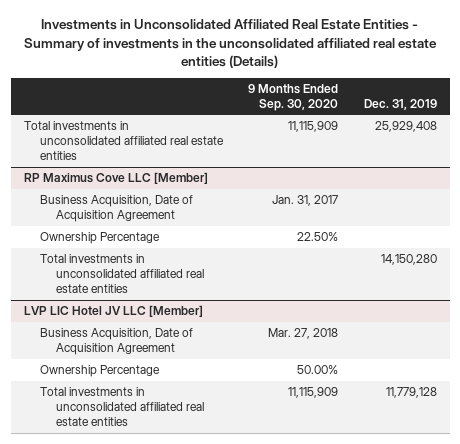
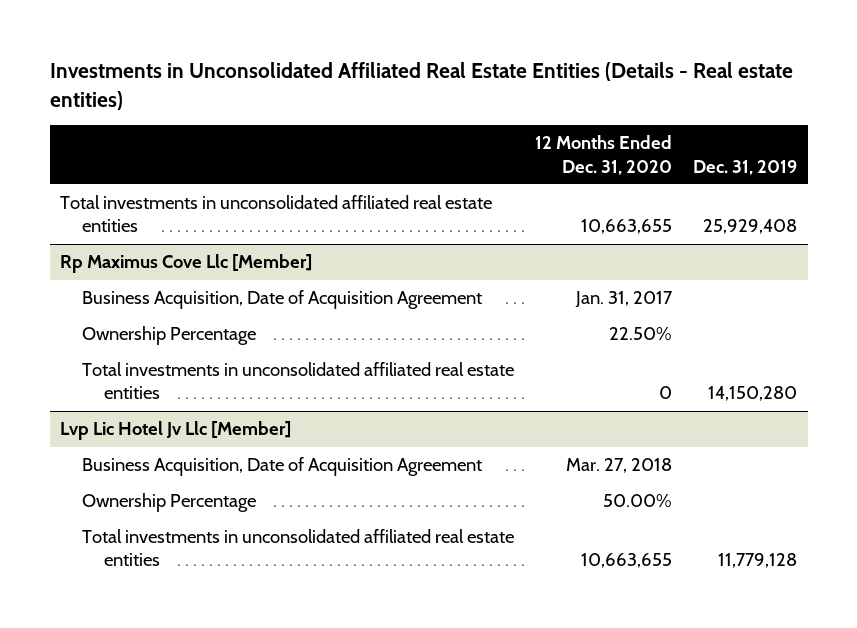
[24,19,438,68] Investments in Unconsolidated Affiliated Real Estate Entities - Summary of investments in the unconsolidated affiliated real estate entities (Details) -> [49,62,793,110] Investments in Unconsolidated Affiliated Real Estate Entities (Details - Real estate entities)
[248,83,339,111] 9 Months Ended Sep. 30, 2020 -> none
none -> [535,135,673,175] 12 Months Ended Dec. 31, 2020
[23,172,208,185] RP Maximus Cove LLC [Member] -> [60,254,313,274] Rp Maximus Cove Llc [Member]
[23,305,203,318] LVP LIC Hotel JV LLC [Member] -> [60,421,292,441] Lvp Lic Hotel Jv Llc [Member]

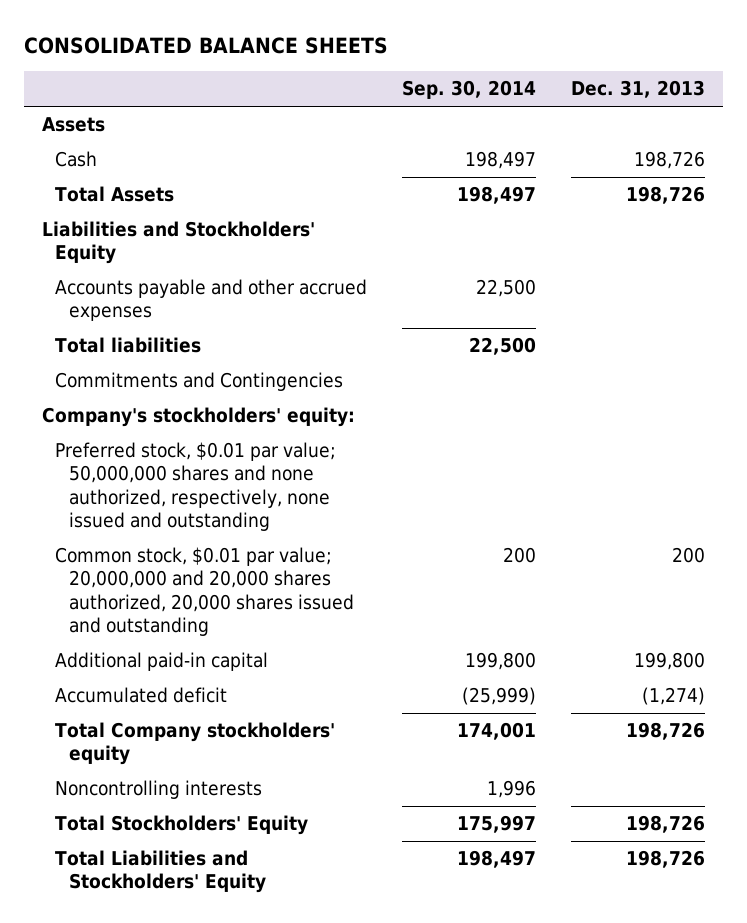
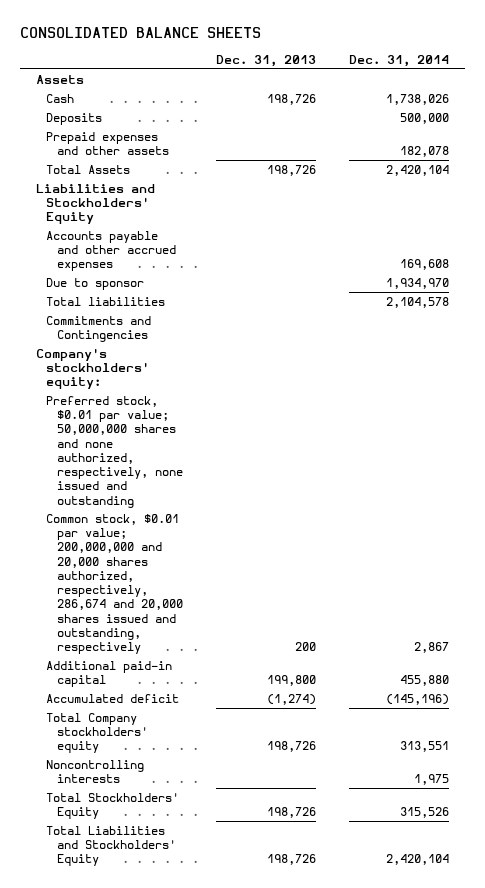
[402,80,537,100] Sep. 30, 2014 -> none
none -> [348,54,449,67] Dec. 31, 2014
none -> [46,112,103,125] Deposits
none -> [46,131,169,156] Prepaid expenses and other assets
none -> [46,277,145,290] Due to sponsor
[55,547,354,637] Common stock, $0.01 par value; 20,000,000 and 20,000 shares authorized, 20,000 shares issued and outstanding -> [46,513,183,655] Common stock, $0.01 par value; 200,000,000 and 20,000 shares authorized, respectively, 286,674 and 20,000 shares issued and outstanding, respectively

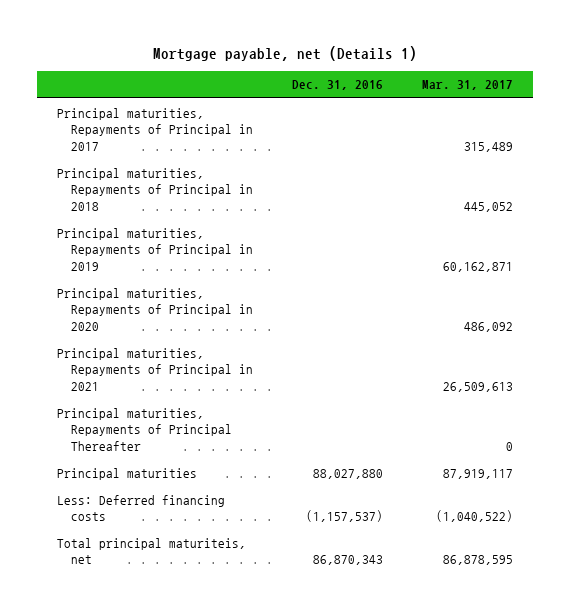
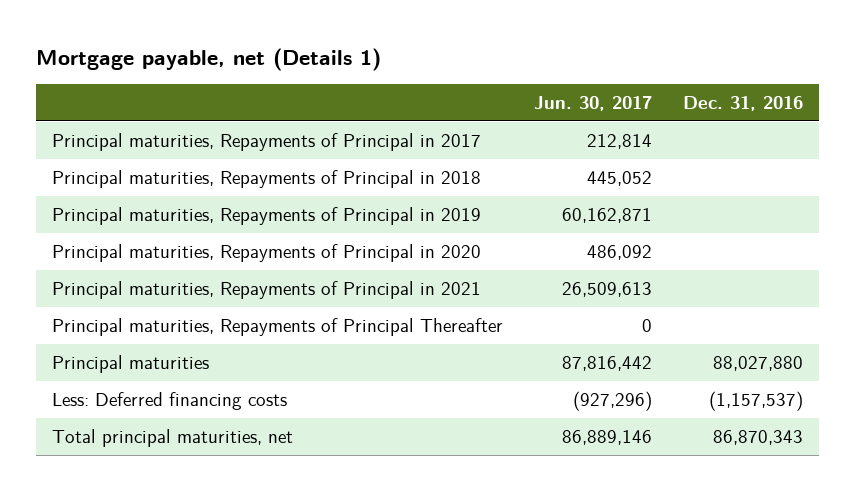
[422,80,514,91] Mar. 31, 2017 -> none
none -> [533,96,652,112] Jun. 30, 2017
[56,537,246,565] Total principal maturiteis, net -> [51,428,293,447] Total principal maturities, net

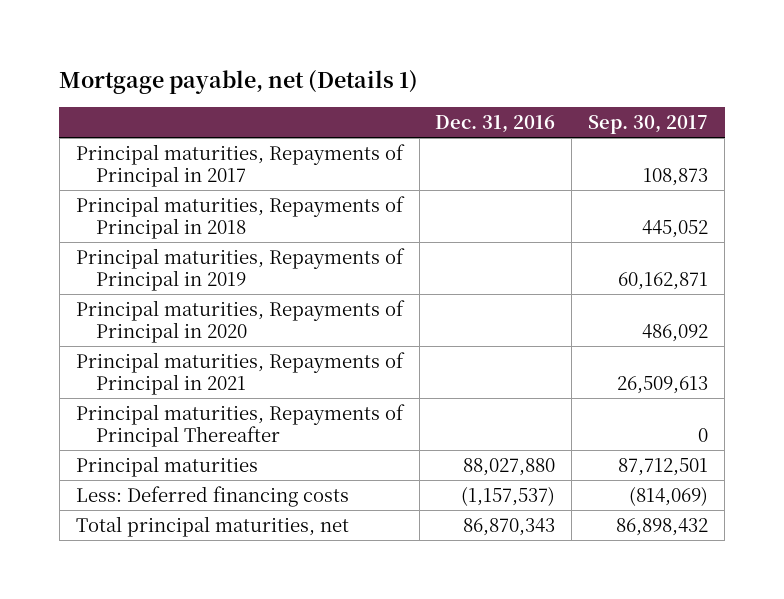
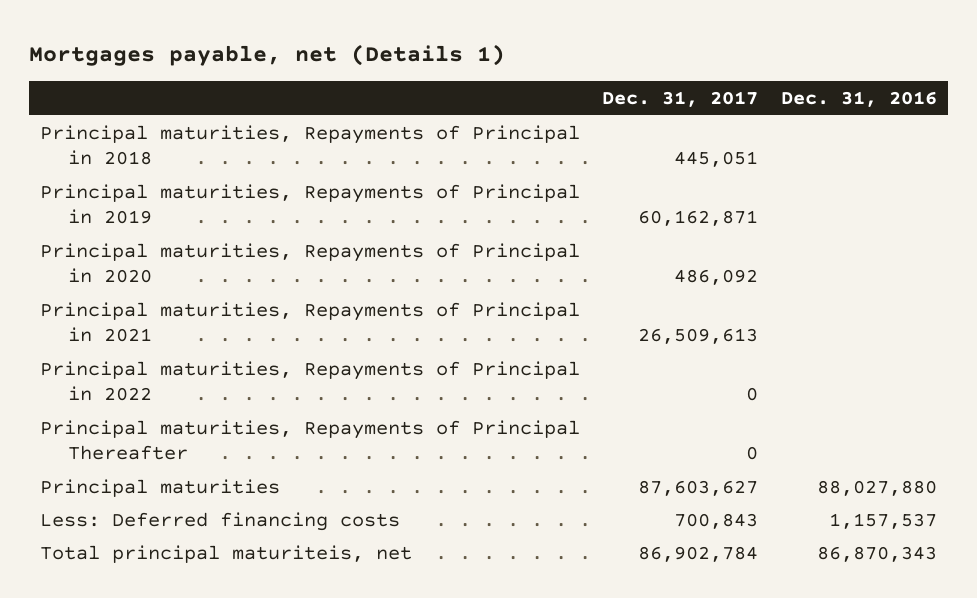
[59,70,419,95] Mortgage payable, net (Details 1) -> [28,43,505,66] Mortgages payable, net (Details 1)
[588,114,709,134] Sep. 30, 2017 -> none
none -> [602,91,759,108] Dec. 31, 2017
[75,143,405,187] Principal maturities, Repayments of Principal in 2017 -> none
none -> [40,360,581,402] Principal maturities, Repayments of Principal in 2022
[461,485,556,506] (1,157,537) -> [828,512,937,529] 1,157,537
[75,515,349,537] Total principal maturities, net -> [40,544,413,563] Total principal maturiteis, net

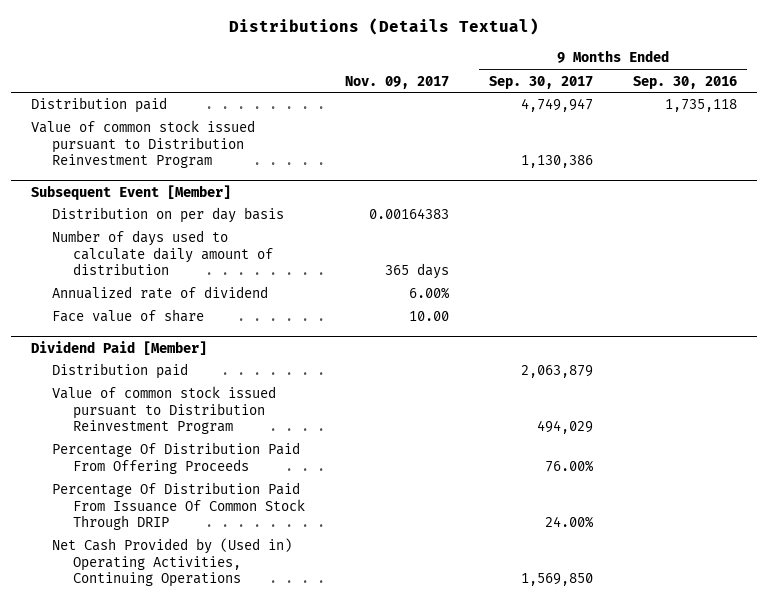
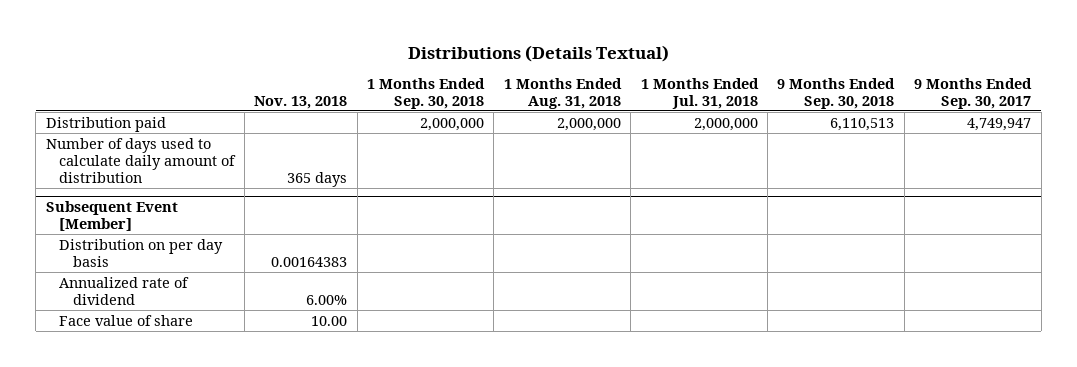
[344,75,449,89] Nov. 09, 2017 -> none
[632,75,737,89] Sep. 30, 2016 -> none
none -> [254,95,348,109] Nov. 13, 2018
none -> [366,77,485,109] 1 Months Ended Sep. 30, 2018
none -> [503,77,622,109] 1 Months Ended Aug. 31, 2018
none -> [640,77,759,109] 1 Months Ended Jul. 31, 2018
none -> [777,77,896,109] 9 Months Ended Sep. 30, 2018
[30,120,255,169] Value of common stock issued pursuant to Distribution Reinvestment Program -> none
none -> [45,137,237,183] Number of days used to calculate daily amount of distribution
[52,230,274,276] Number of days used to calculate daily amount of distribution -> none
[30,340,207,355] Dividend Paid [Member] -> none
[52,363,189,380] Distribution paid -> none
[52,386,277,435] Value of common stock issued pursuant to Distribution Reinvestment Program -> none
[52,442,301,474] Percentage Of Distribution Paid From Offering Proceeds -> none
[52,482,306,531] Percentage Of Distribution Paid From Issuance Of Common Stock Through DRIP -> none
[52,538,293,588] Net Cash Provided by (Used in) Operating Activities, Continuing Operations -> none

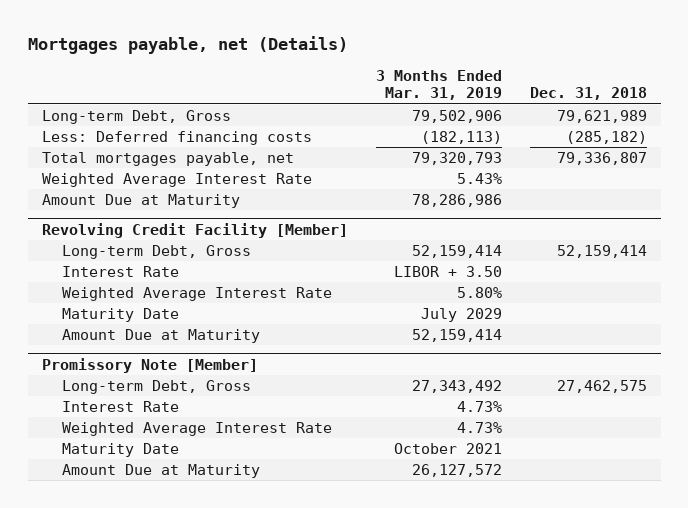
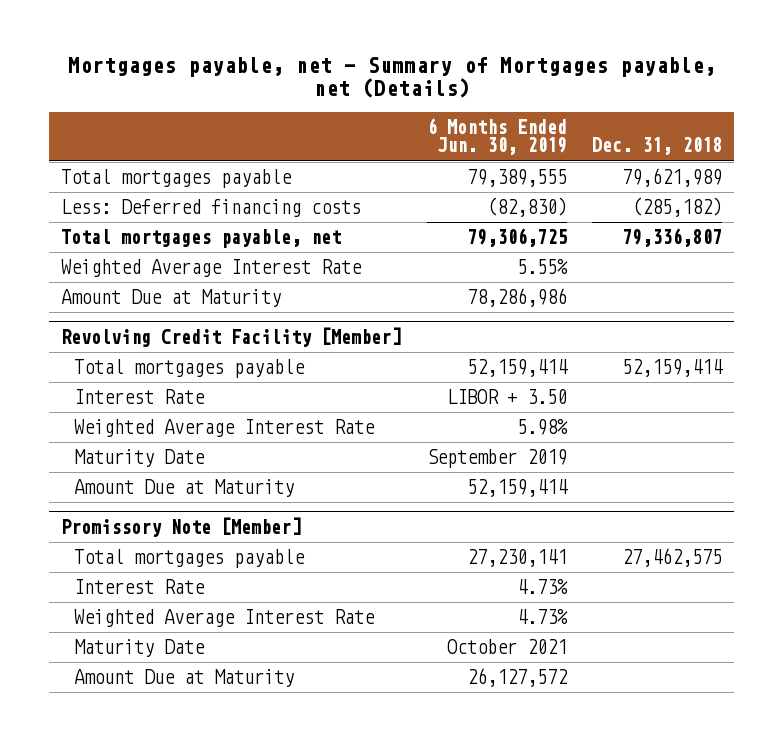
[27,36,348,55] Mortgages payable, net (Details) -> [67,56,716,99] Mortgages payable, net - Summary of Mortgages payable, net (Details)
[375,69,502,101] 3 Months Ended Mar. 31, 2019 -> none
none -> [426,117,567,156] 6 Months Ended Jun. 30, 2019
[41,110,231,125] Long-term Debt, Gross -> [61,169,293,189] Total mortgages payable
[62,245,252,260] Long-term Debt, Gross -> [74,359,306,379] Total mortgages payable
[62,380,252,395] Long-term Debt, Gross -> [74,549,306,569] Total mortgages payable

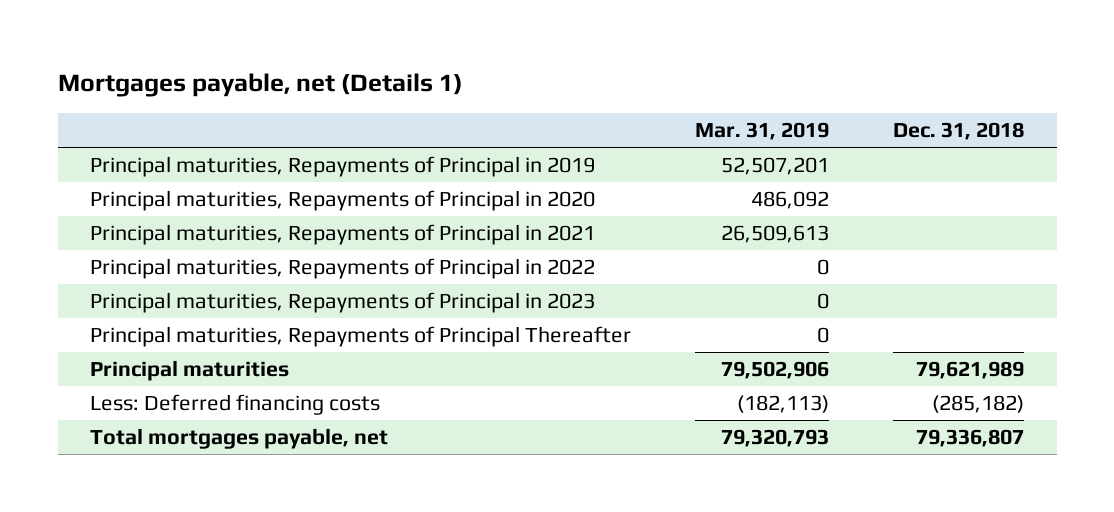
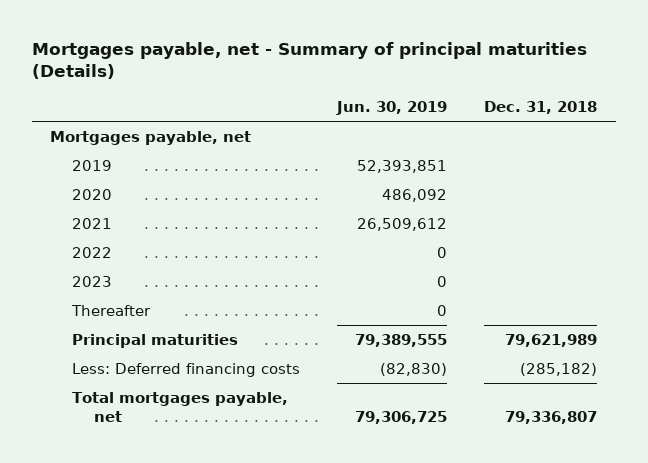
[57,73,463,98] Mortgages payable, net (Details 1) -> [31,41,587,80] Mortgages payable, net - Summary of principal maturities (Details)
[695,122,830,141] Mar. 31, 2019 -> none
none -> [336,100,448,115] Jun. 30, 2019
none -> [50,130,252,145] Mortgages payable, net
[89,156,595,178] Principal maturities, Repayments of Principal in 2019 -> [72,159,113,171] 2019
[89,190,595,212] Principal maturities, Repayments of Principal in 2020 -> [72,188,113,200] 2020
[89,224,595,246] Principal maturities, Repayments of Principal in 2021 -> [72,217,113,229] 2021
[89,258,595,280] Principal maturities, Repayments of Principal in 2022 -> [72,246,113,258] 2022
[89,292,595,314] Principal maturities, Repayments of Principal in 2023 -> [72,275,113,287] 2023
[89,326,631,348] Principal maturities, Repayments of Principal Thereafter -> [71,304,152,316] Thereafter

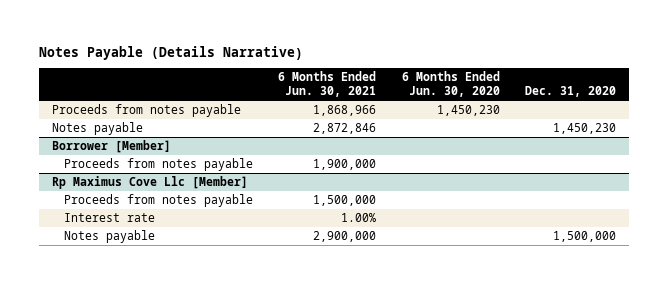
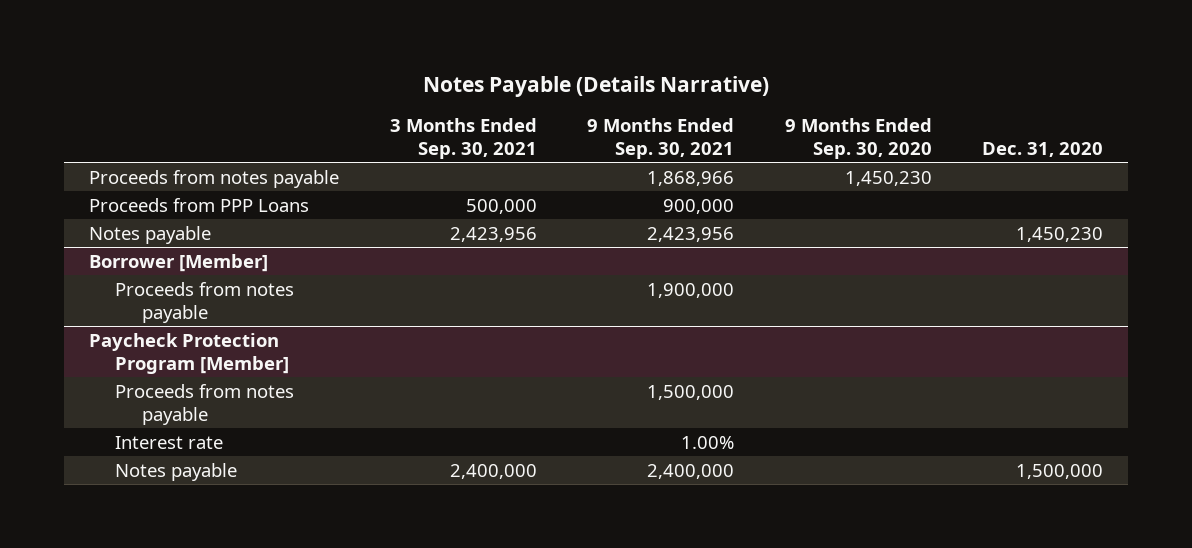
[278,71,377,97] 6 Months Ended Jun. 30, 2021 -> none
[401,71,500,97] 6 Months Ended Jun. 30, 2020 -> none
none -> [389,117,537,159] 3 Months Ended Sep. 30, 2021
none -> [587,117,735,159] 9 Months Ended Sep. 30, 2021
none -> [784,117,932,159] 9 Months Ended Sep. 30, 2020
none -> [89,197,310,212] Proceeds from PPP Loans
[51,176,248,190] Rp Maximus Cove Llc [Member] -> [89,332,290,374] Paycheck Protection Program [Member]

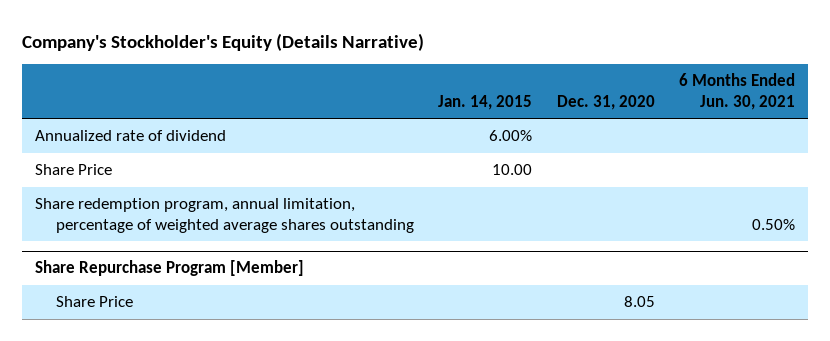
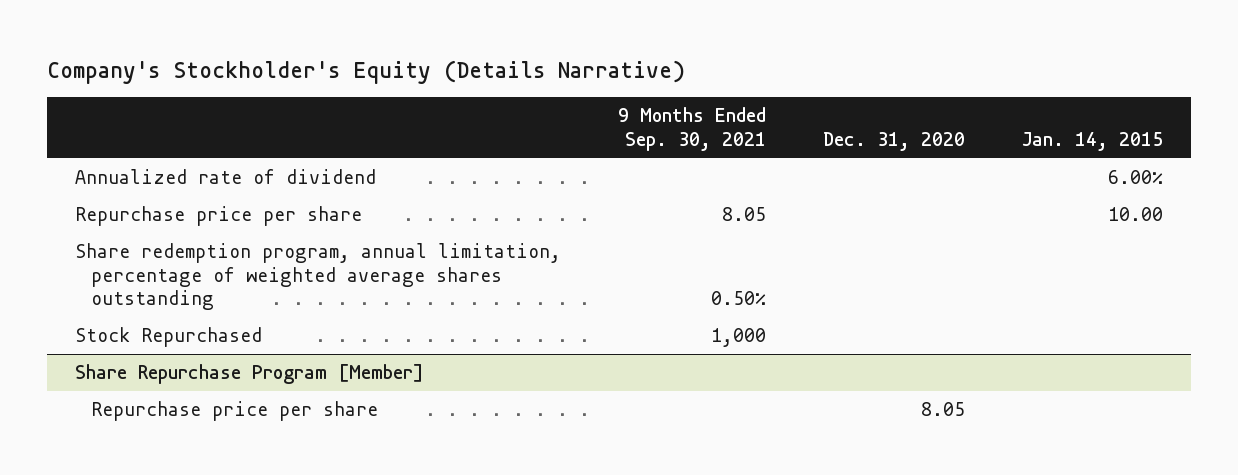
[679,73,796,110] 6 Months Ended Jun. 30, 2021 -> none
none -> [618,107,767,152] 9 Months Ended Sep. 30, 2021
[34,164,112,176] Share Price -> [75,206,363,227] Repurchase price per share
none -> [75,327,263,348] Stock Repurchased
[56,296,134,308] Share Price -> [90,401,378,422] Repurchase price per share

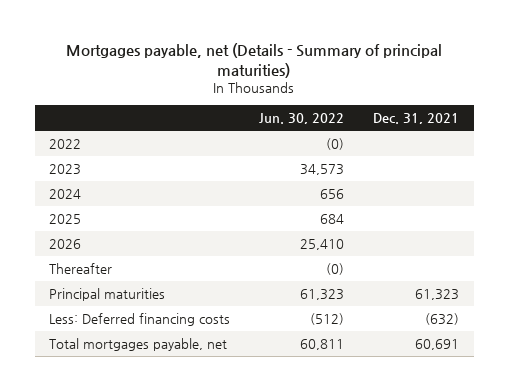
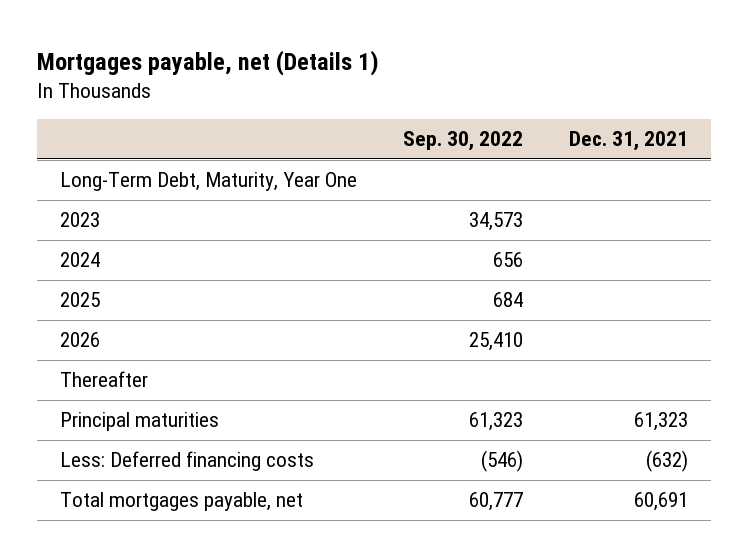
[66,42,443,78] Mortgages payable, net (Details - Summary of principal maturities) -> [37,49,380,76] Mortgages payable, net (Details 1)
[259,113,345,125] Jun. 30, 2022 -> none
none -> [403,131,524,152] Sep. 30, 2022
[49,139,82,150] 2022 -> [60,172,358,192] Long-Term Debt, Maturity, Year One

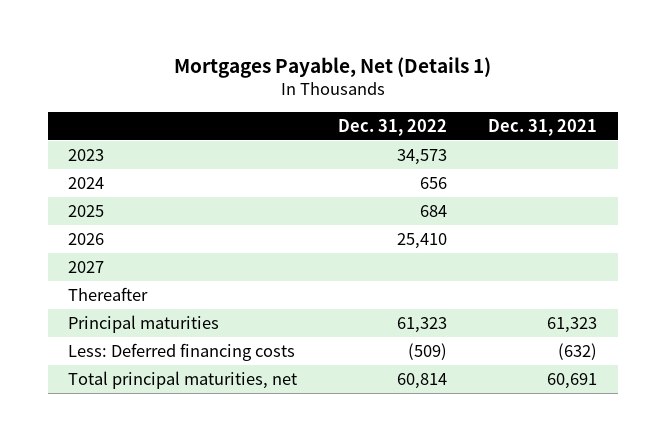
[37,49,380,76] Mortgages payable, net (Details 1) -> [173,57,491,79] Mortgages Payable, Net (Details 1)
[403,131,524,152] Sep. 30, 2022 -> none
none -> [338,118,448,136] Dec. 31, 2022
[60,172,358,192] Long-Term Debt, Maturity, Year One -> none
none -> [68,261,105,274] 2027
[60,492,304,512] Total mortgages payable, net -> [68,371,298,390] Total principal maturities, net

